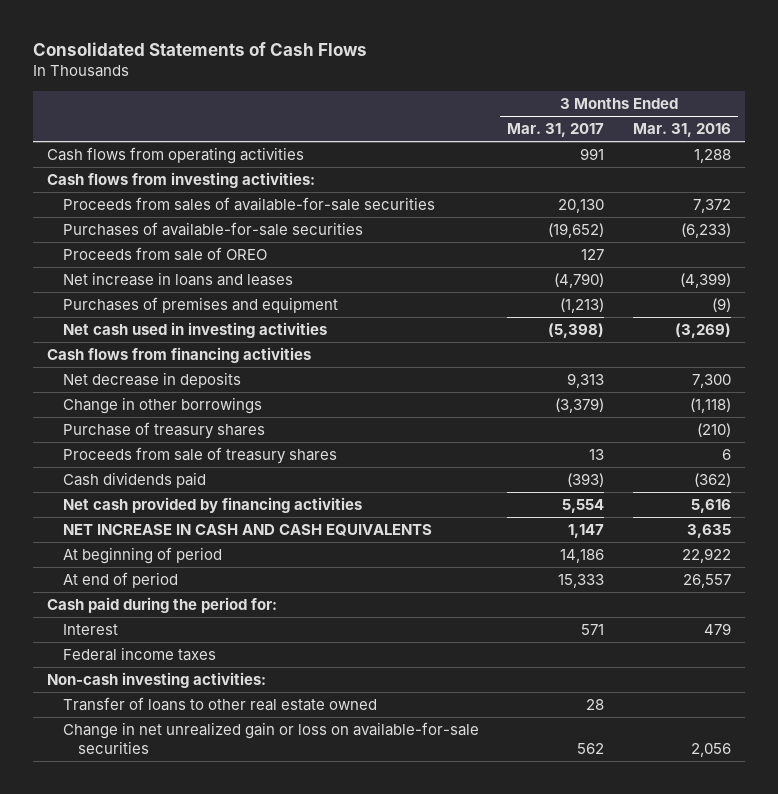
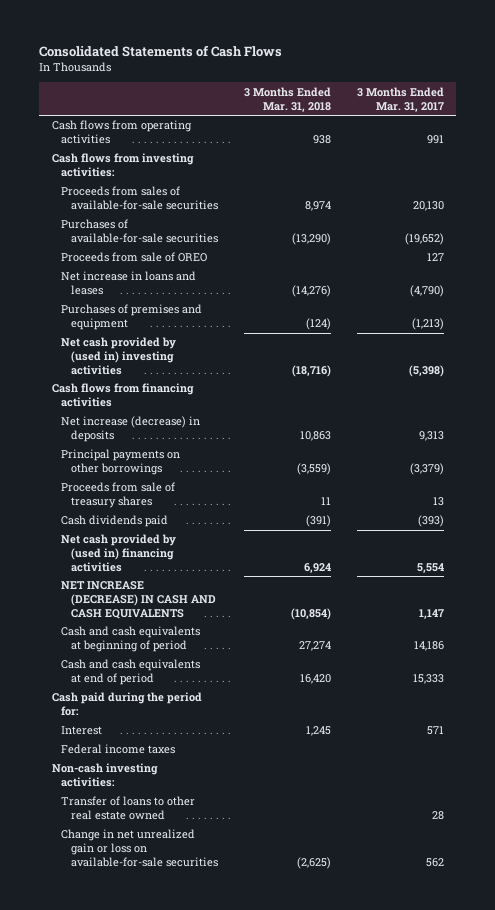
[632,123,731,138] Mar. 31, 2016 -> none
none -> [243,86,331,112] 3 Months Ended Mar. 31, 2018
[62,322,327,339] Net cash used in investing activities -> [61,337,177,376] Net cash provided by (used in) investing activities
[62,422,265,440] Purchase of treasury shares -> none
[62,372,241,389] Net decrease in deposits -> [61,416,201,443] Net increase (decrease) in deposits
[62,397,262,415] Change in other borrowings -> [61,449,181,476] Principal payments on other borrowings
[62,497,362,514] Net cash provided by financing activities -> [61,534,177,573] Net cash provided by (used in) financing activities
[62,524,432,537] NET INCREASE IN CASH AND CASH EQUIVALENTS -> [61,581,217,620] NET INCREASE (DECREASE) IN CASH AND CASH EQUIVALENTS
[62,547,222,565] At beginning of period -> [61,626,201,653] Cash and cash equivalents at beginning of period
[62,572,178,589] At end of period -> [61,659,201,686] Cash and cash equivalents at end of period

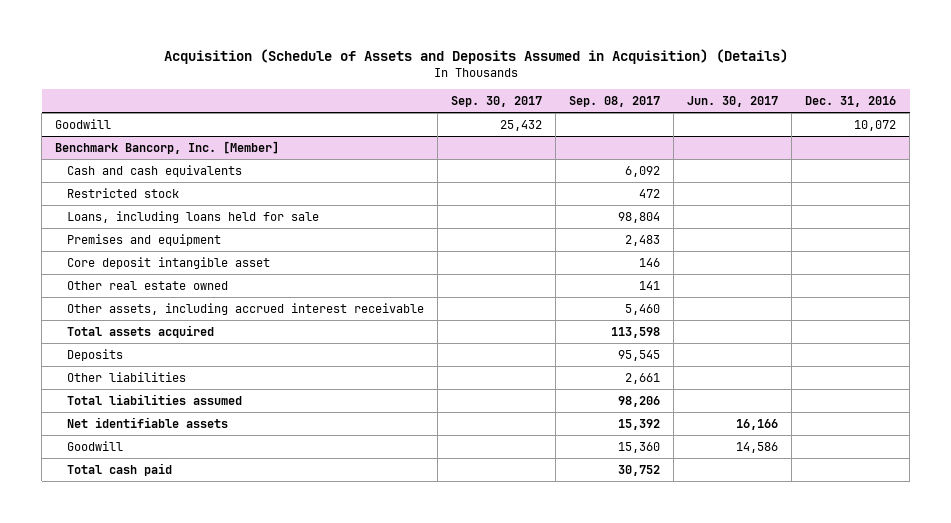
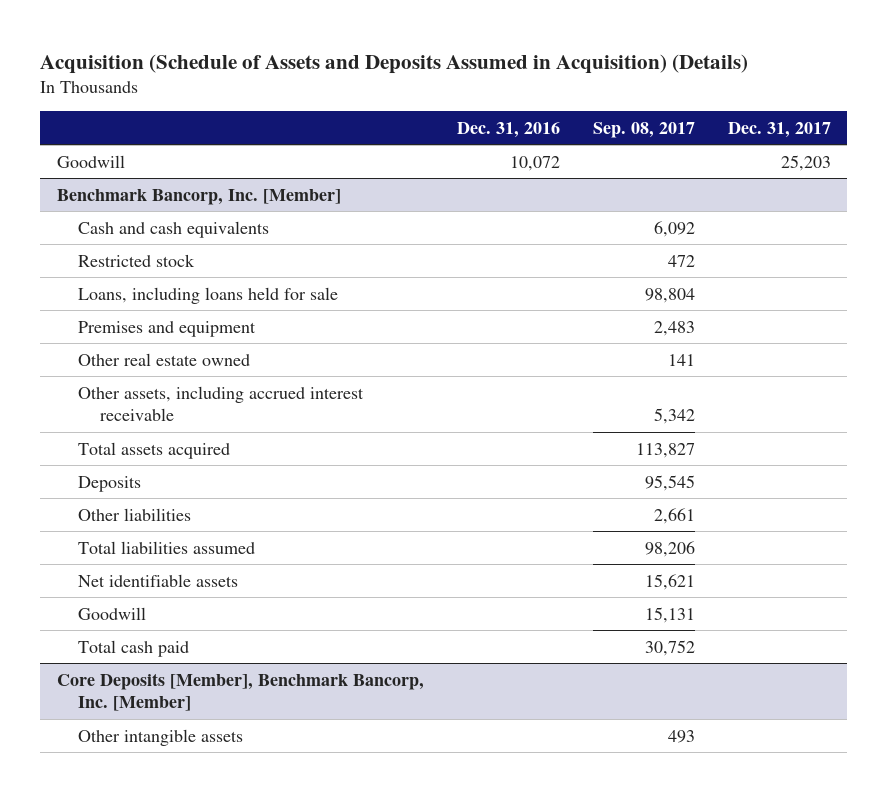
[451,96,543,108] Sep. 30, 2017 -> none
[687,96,779,108] Jun. 30, 2017 -> none
none -> [727,121,831,138] Dec. 31, 2017
[67,256,271,269] Core deposit intangible asset -> none
[625,303,661,315] 5,460 -> [653,408,695,425] 5,342
[611,326,661,338] 113,598 -> [635,442,695,458] 113,827
[618,418,661,430] 15,392 -> [644,573,695,590] 15,621
[618,441,661,453] 15,360 -> [644,606,695,623] 15,131
none -> [56,672,424,712] Core Deposits [Member], Benchmark Bancorp, Inc. [Member]
none -> [78,728,244,746] Other intangible assets

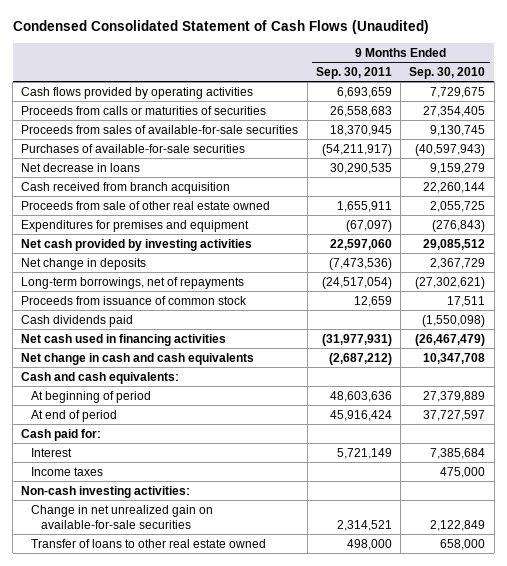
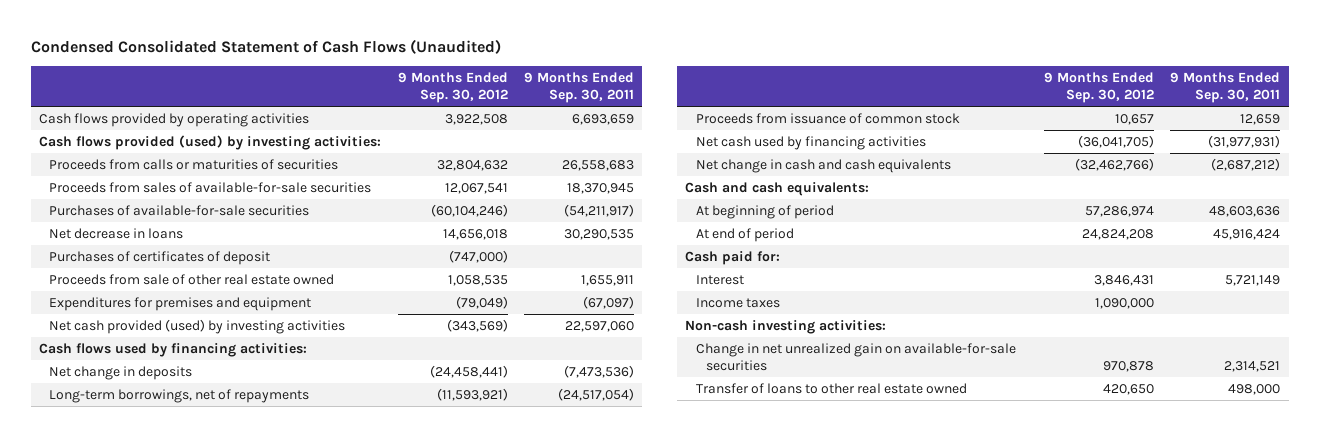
[409,66,486,79] Sep. 30, 2010 -> none
none -> [397,71,508,104] 9 Months Ended Sep. 30, 2012
none -> [38,134,381,150] Cash flows provided (used) by investing activities:
[21,181,231,194] Cash received from branch acquisition -> none
none -> [49,250,271,265] Purchases of certificates of deposit
[21,238,253,251] Net cash provided by investing activities -> [49,318,346,334] Net cash provided (used) by investing activities
none -> [38,342,307,357] Cash flows used by financing activities:
[21,314,134,327] Cash dividends paid -> none
[21,333,227,346] Net cash used in financing activities -> [695,135,926,150] Net cash used by financing activities

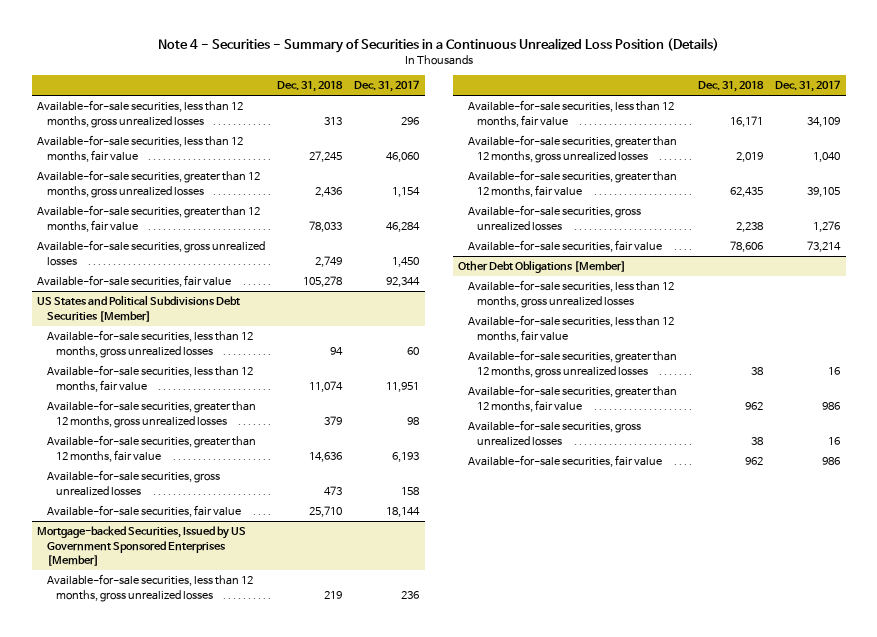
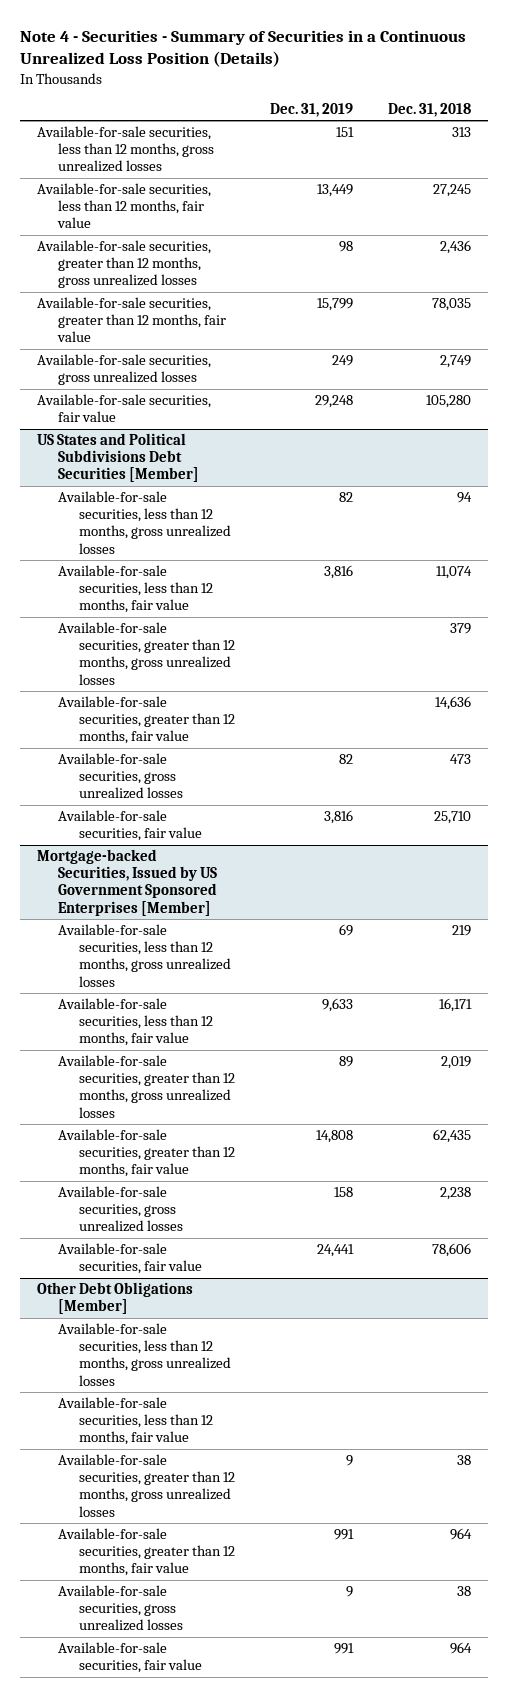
[353,80,419,93] Dec. 31, 2017 -> none
none -> [269,102,353,117] Dec. 31, 2019
[309,220,343,232] 78,033 -> [431,298,471,312] 78,035
[303,276,343,288] 105,278 -> [425,395,471,409] 105,280
[745,401,764,410] 962 -> [449,1528,472,1541] 964
[745,457,764,466] 962 -> [449,1642,472,1655] 964

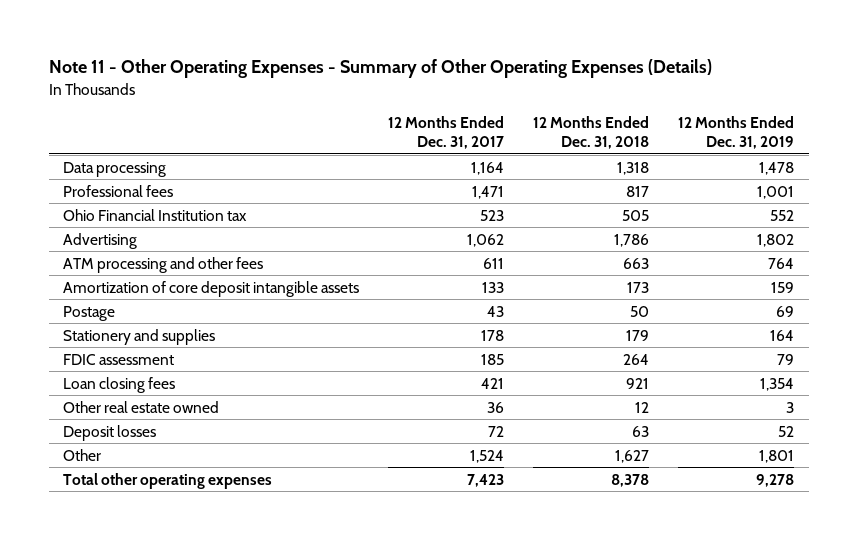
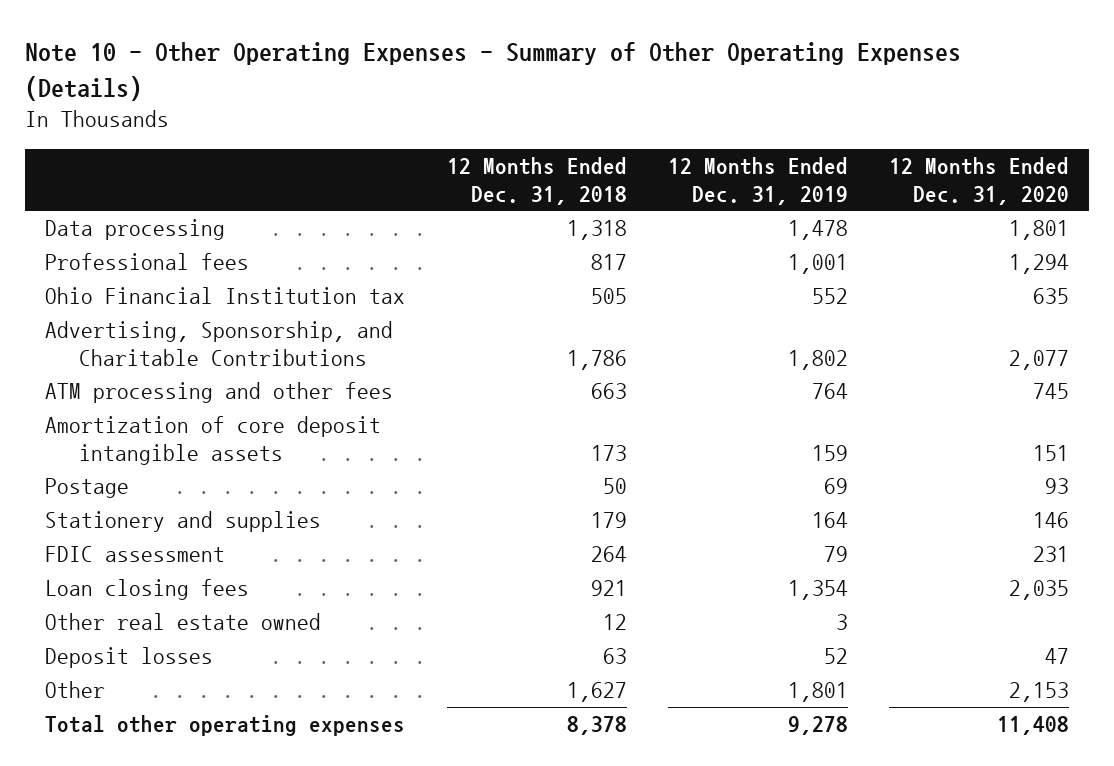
[49,59,713,79] Note 11 - Other Operating Expenses - Summary of Other Operating Expenses (Details) -> [24,42,961,101] Note 10 - Other Operating Expenses - Summary of Other Operating Expenses (Details)
[388,115,505,150] 12 Months Ended Dec. 31, 2017 -> none
none -> [888,157,1069,205] 12 Months Ended Dec. 31, 2020
[63,232,138,249] Advertising -> [45,321,394,366] Advertising, Sponsorship, and Charitable Contributions

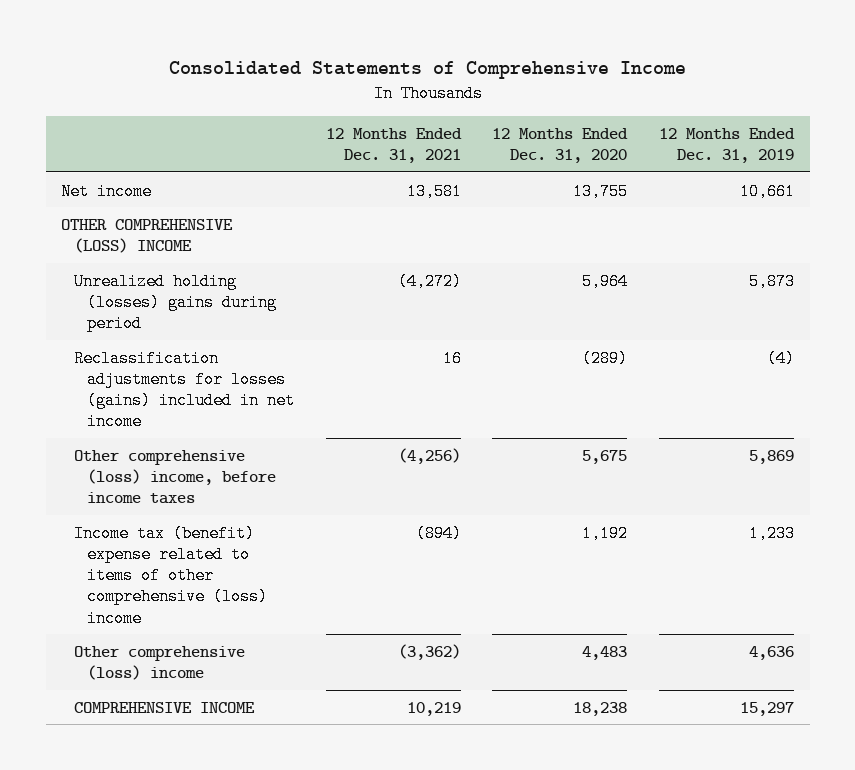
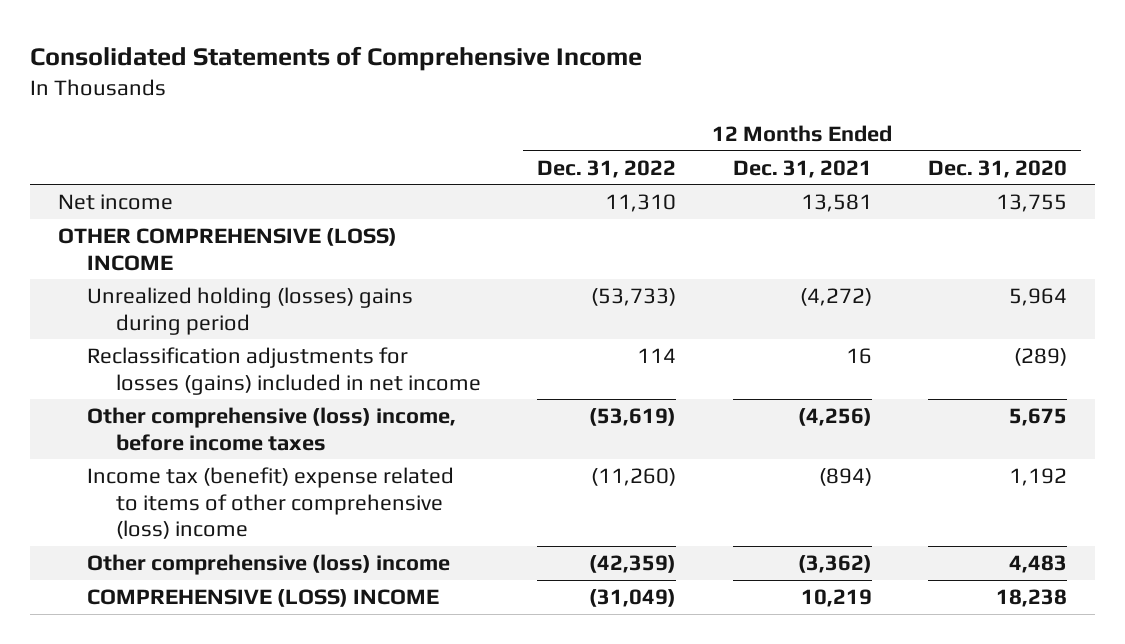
[658,127,795,163] 12 Months Ended Dec. 31, 2019 -> none
none -> [537,159,677,178] Dec. 31, 2022
[74,701,256,713] COMPREHENSIVE INCOME -> [87,589,440,608] COMPREHENSIVE (LOSS) INCOME

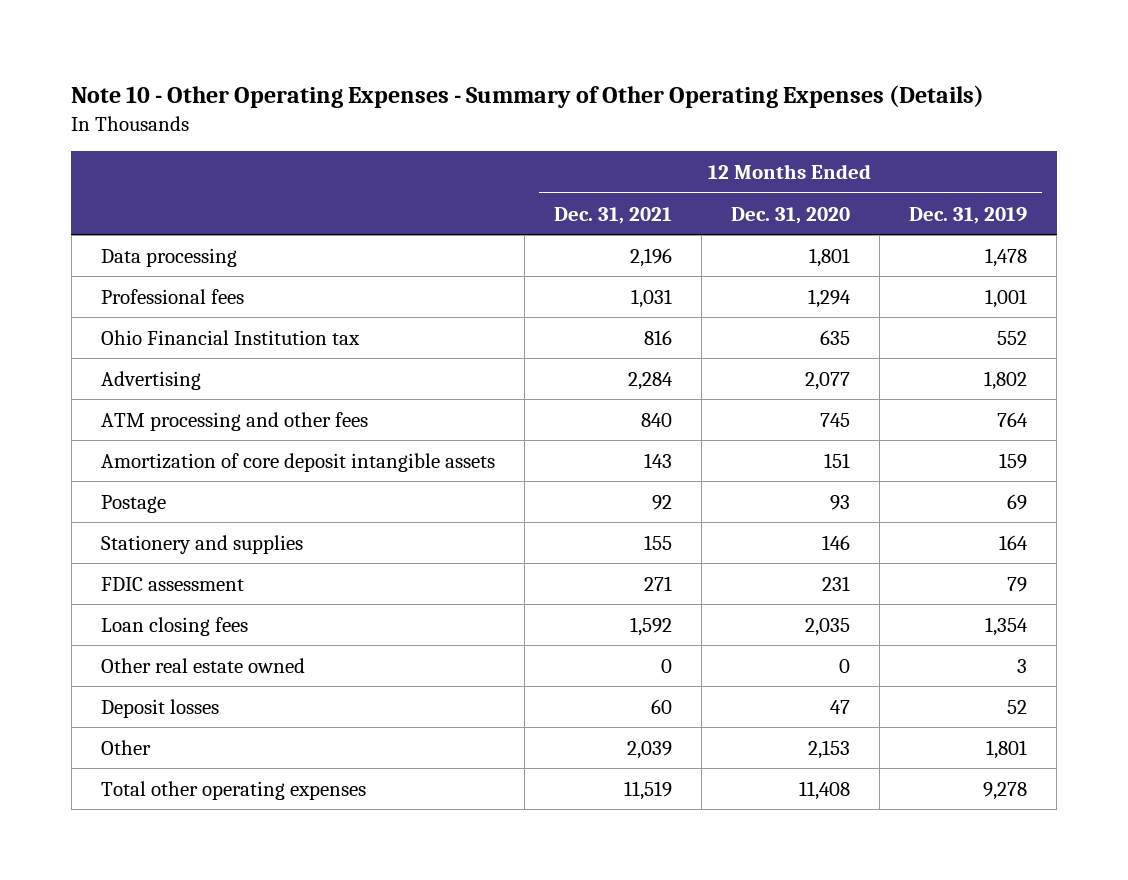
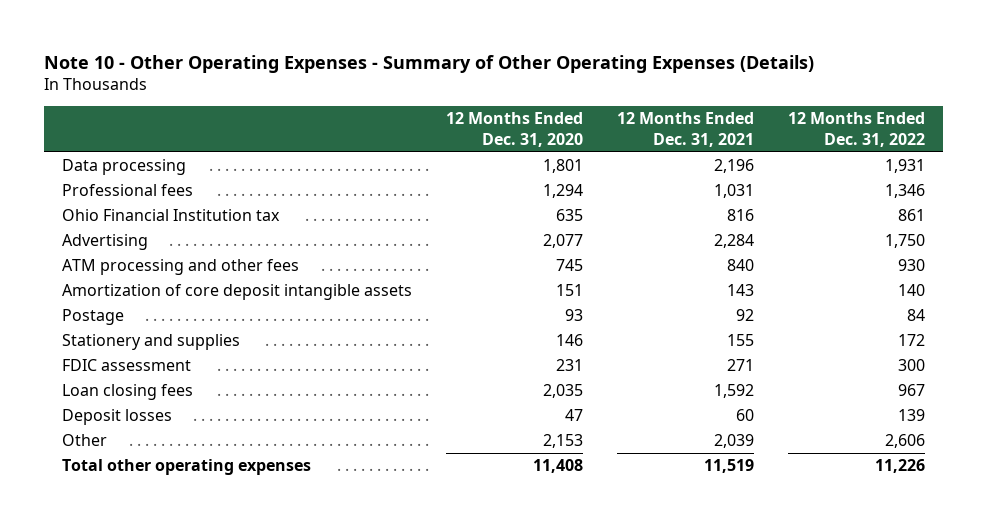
[909,206,1028,224] Dec. 31, 2019 -> none
none -> [788,112,926,147] 12 Months Ended Dec. 31, 2022
[100,657,305,673] Other real estate owned -> none

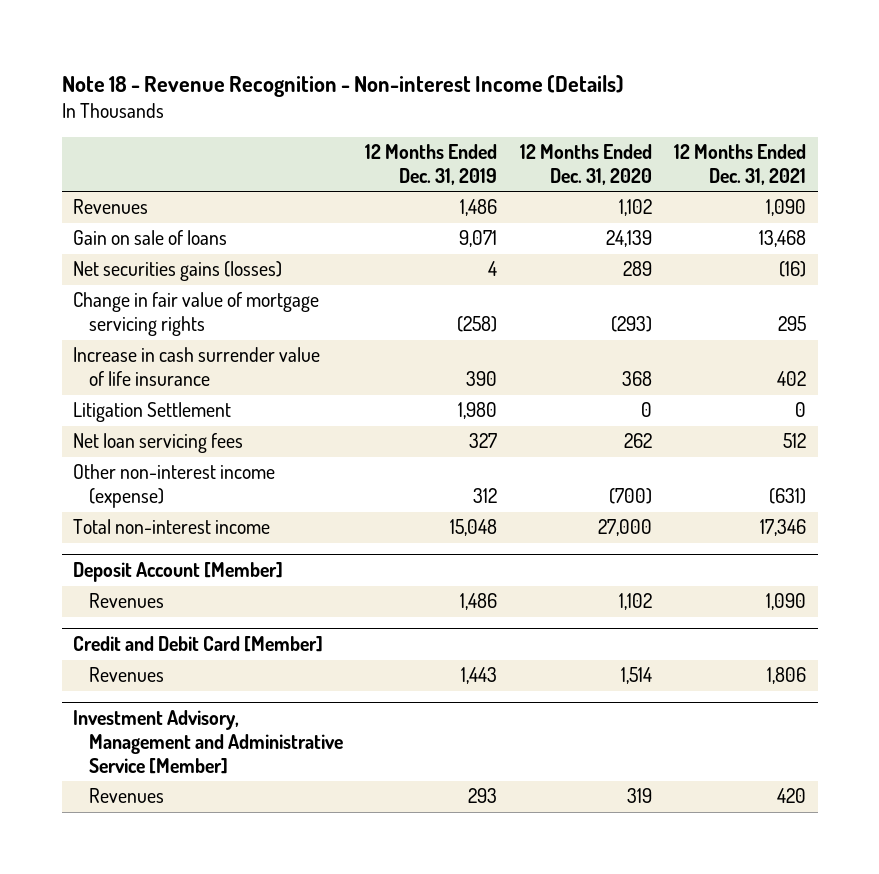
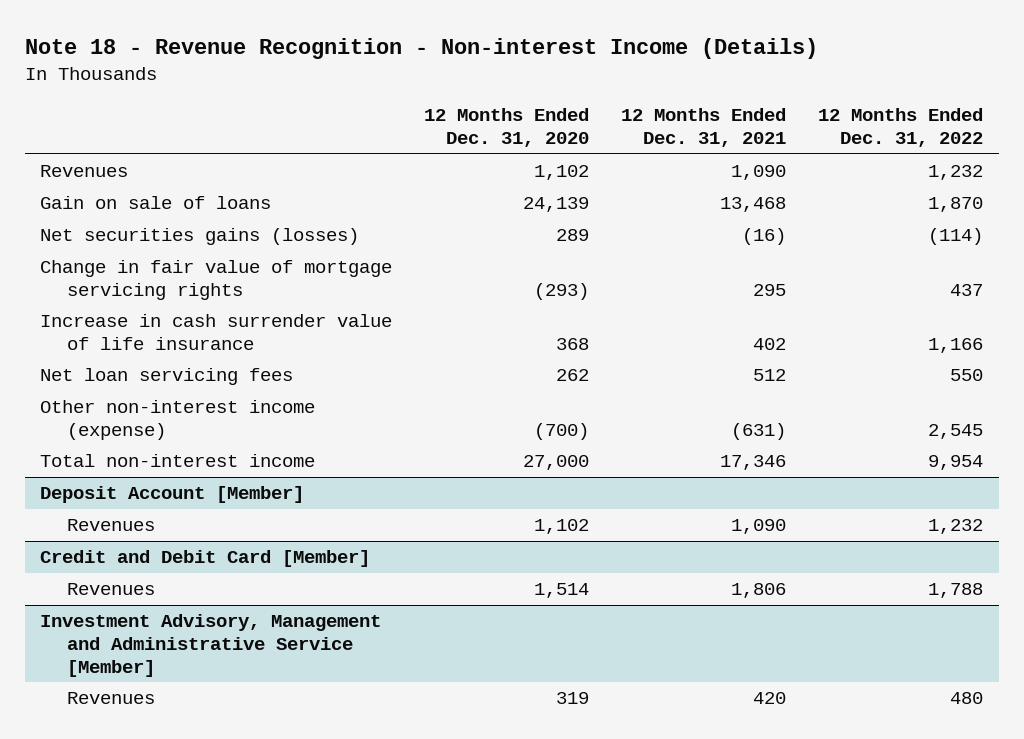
[365,144,498,185] 12 Months Ended Dec. 31, 2019 -> none
none -> [818,108,984,148] 12 Months Ended Dec. 31, 2022
[72,402,231,423] Litigation Settlement -> none

